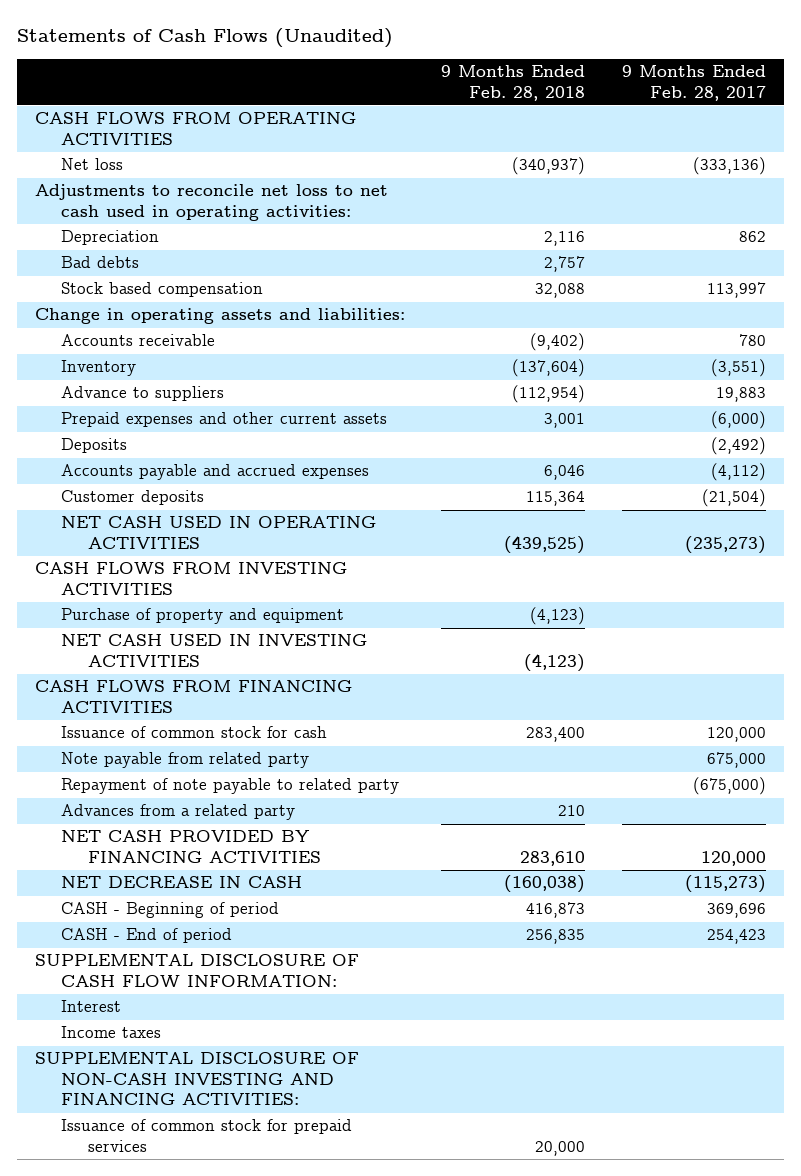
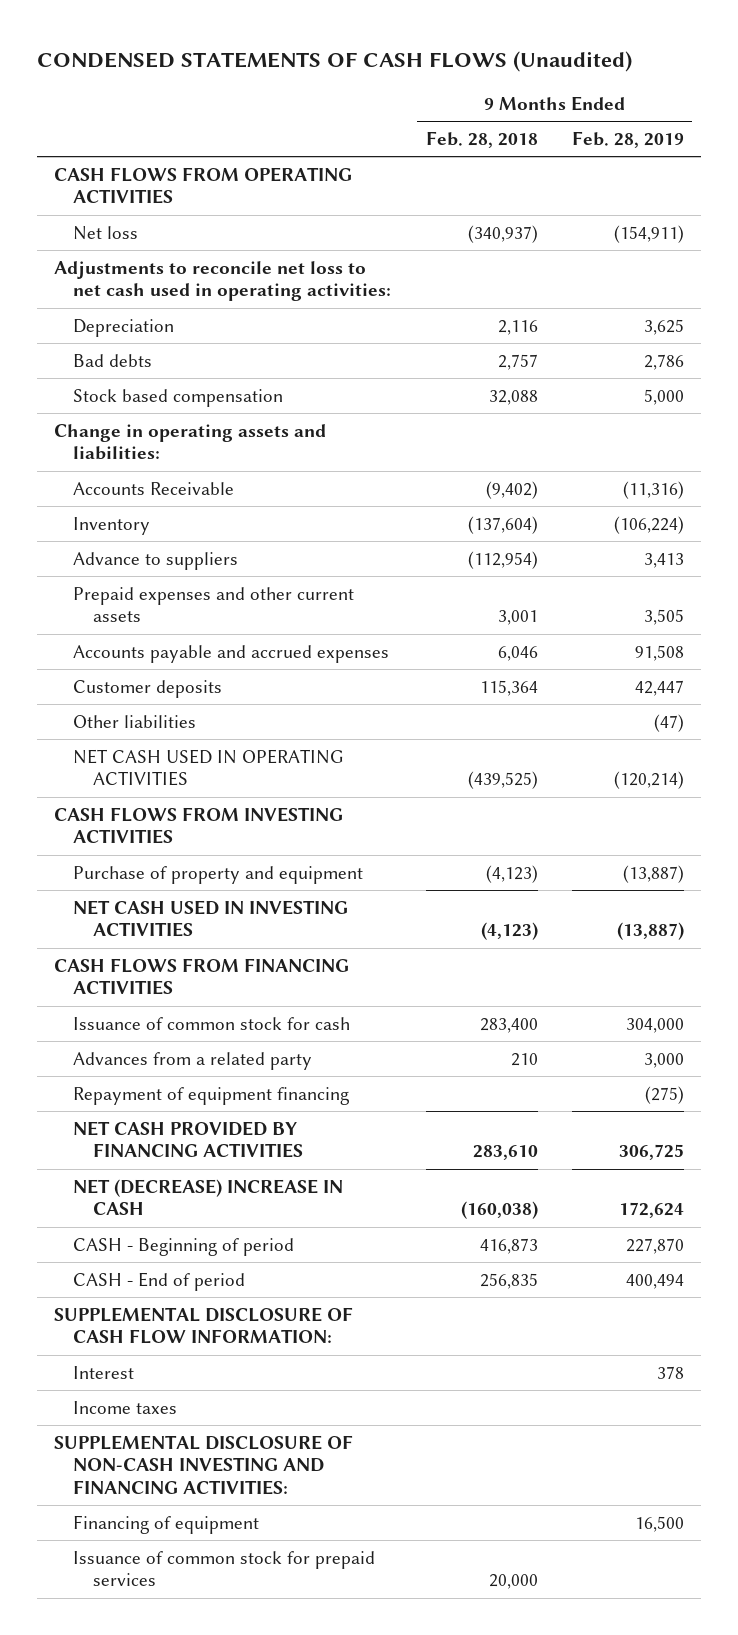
[16,28,393,49] Statements of Cash Flows (Unaudited) -> [37,50,633,72] CONDENSED STATEMENTS OF CASH FLOWS (Unaudited)
[622,65,767,101] 9 Months Ended Feb. 28, 2017 -> none
none -> [571,130,684,148] Feb. 28, 2019
[61,334,216,347] Accounts receivable -> [73,481,235,495] Accounts Receivable
[61,438,128,454] Deposits -> none
none -> [73,714,197,728] Other liabilities
[61,752,310,769] Note payable from related party -> none
[61,778,400,795] Repayment of note payable to related party -> none
none -> [73,1086,350,1105] Repayment of equipment financing
[61,876,303,889] NET DECREASE IN CASH -> [73,1178,344,1216] NET (DECREASE) INCREASE IN CASH
none -> [73,1514,260,1534] Financing of equipment

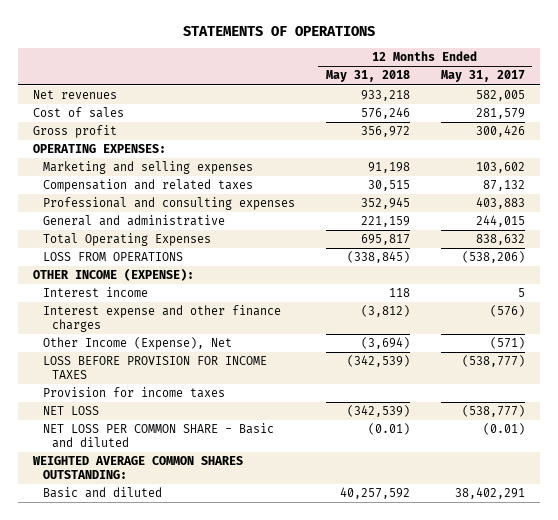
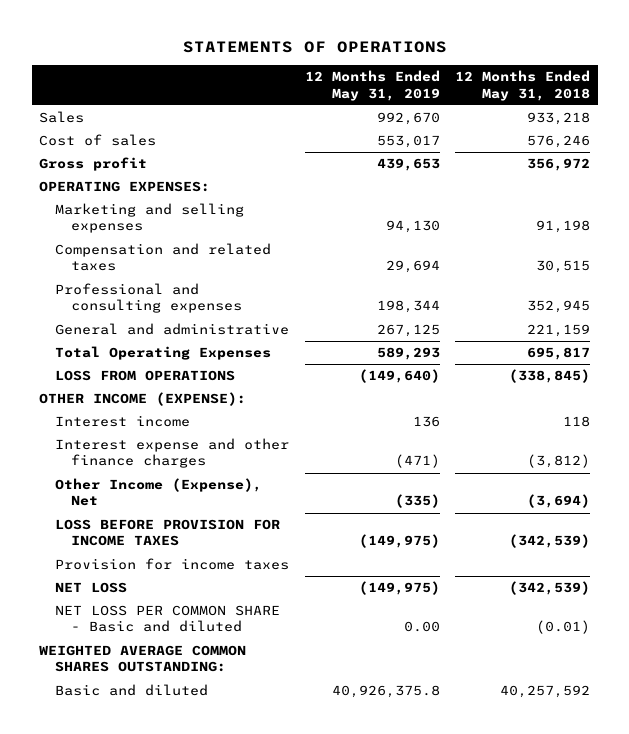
[440,70,525,83] May 31, 2017 -> none
none -> [304,70,440,101] 12 Months Ended May 31, 2019
[33,90,118,100] Net revenues -> [39,111,85,124] Sales

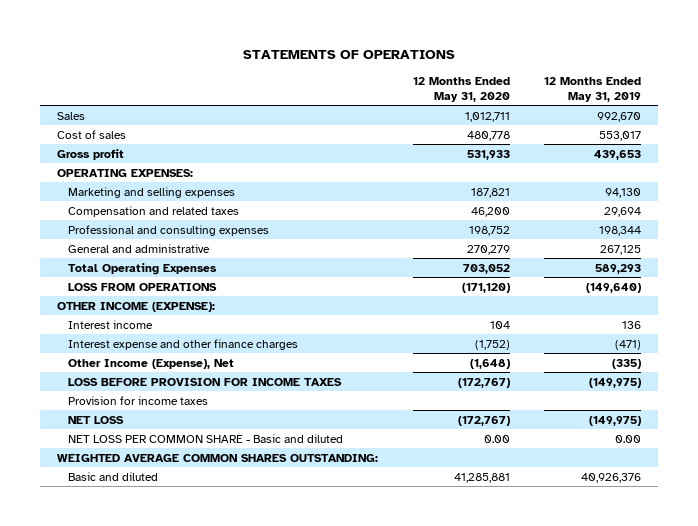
[454,70,590,101] 12 Months Ended May 31, 2018 -> none
none -> [412,76,510,102] 12 Months Ended May 31, 2020
[331,685,440,699] 40,926,375.8 -> [580,472,641,483] 40,926,376

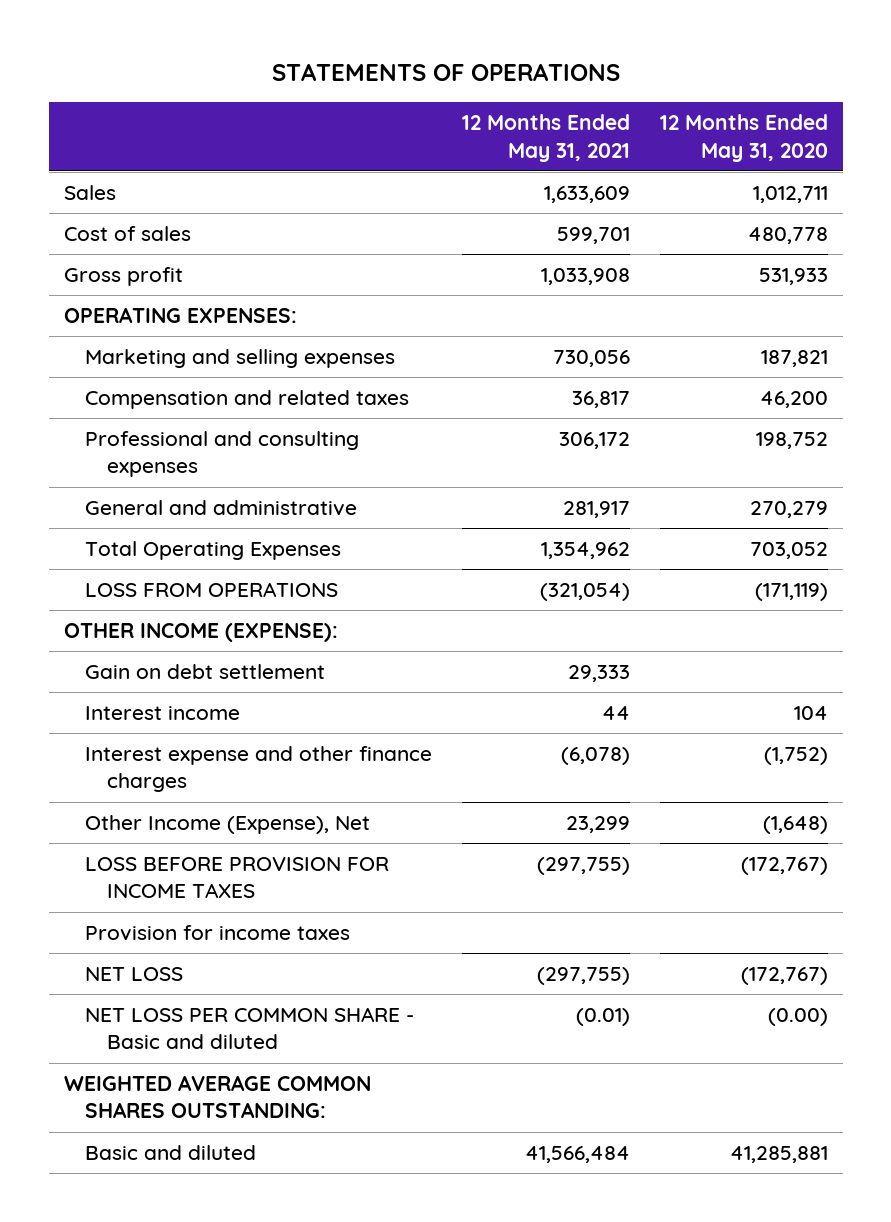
[543,76,641,102] 12 Months Ended May 31, 2019 -> none
none -> [462,114,631,162] 12 Months Ended May 31, 2021
[461,282,510,293] (171,120) -> [754,583,828,602] (171,119)
none -> [85,664,326,680] Gain on debt settlement
[483,434,510,443] 0.00 -> [767,1008,828,1027] (0.00)

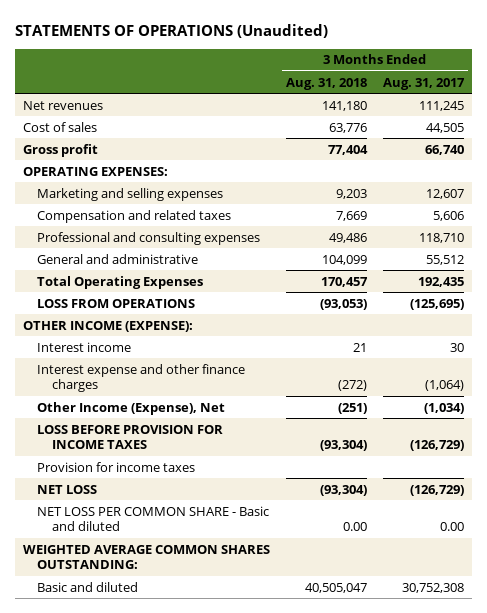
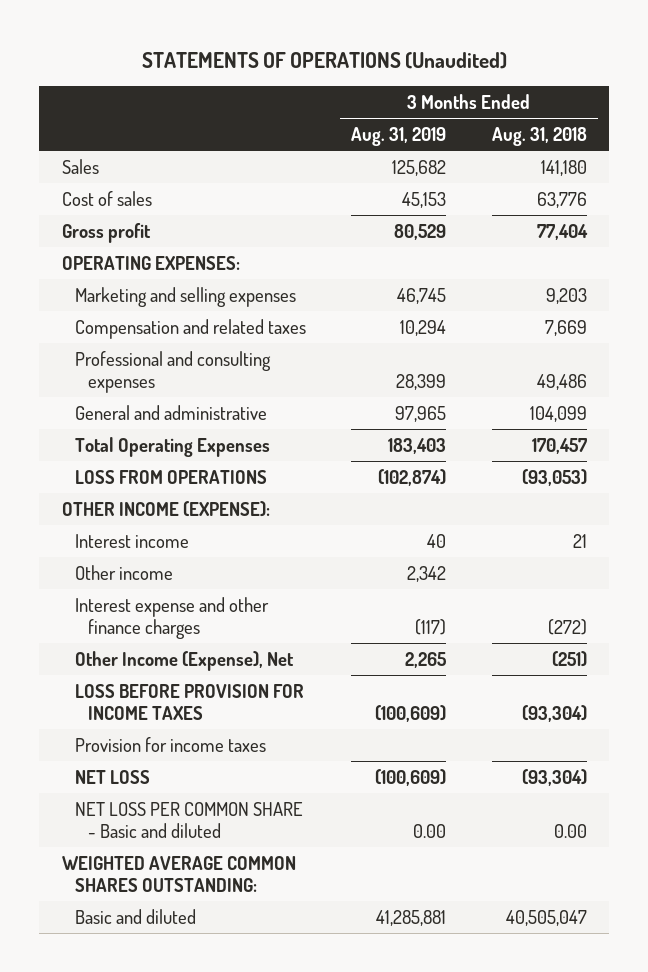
[382,77,465,90] Aug. 31, 2017 -> none
none -> [351,126,447,146] Aug. 31, 2019
[23,100,104,110] Net revenues -> [61,158,99,174] Sales
none -> [75,564,174,580] Other income

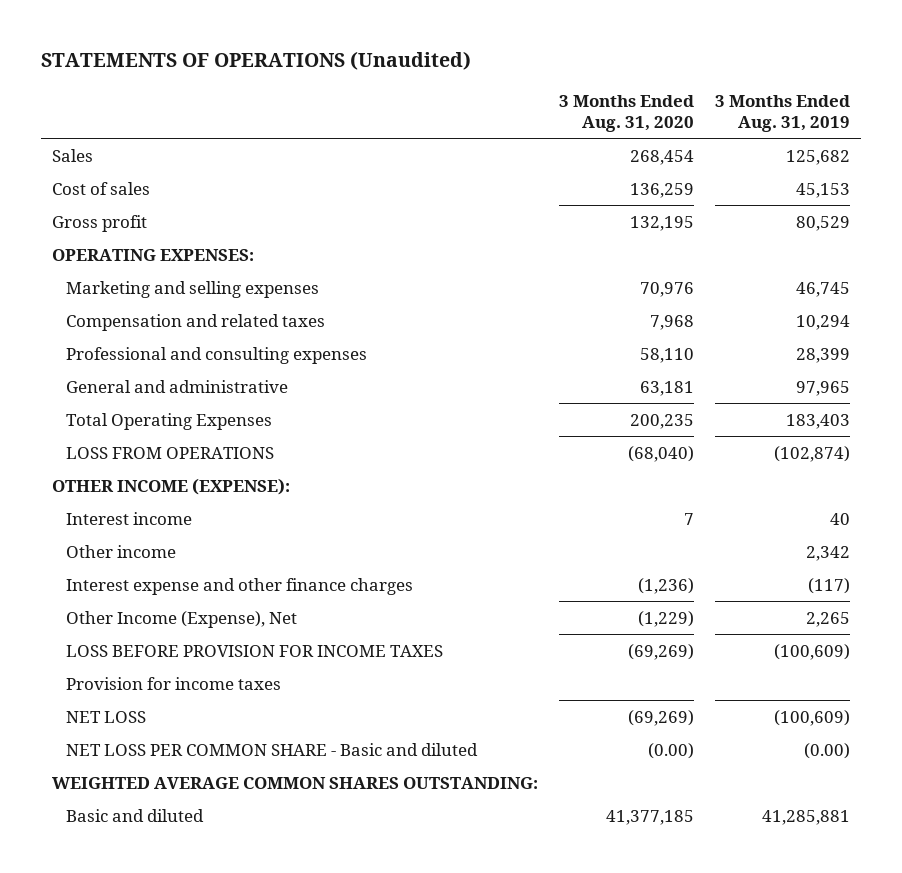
[491,126,587,146] Aug. 31, 2018 -> none
none -> [558,94,694,132] 3 Months Ended Aug. 31, 2020
[413,823,447,838] 0.00 -> [804,742,851,759] (0.00)

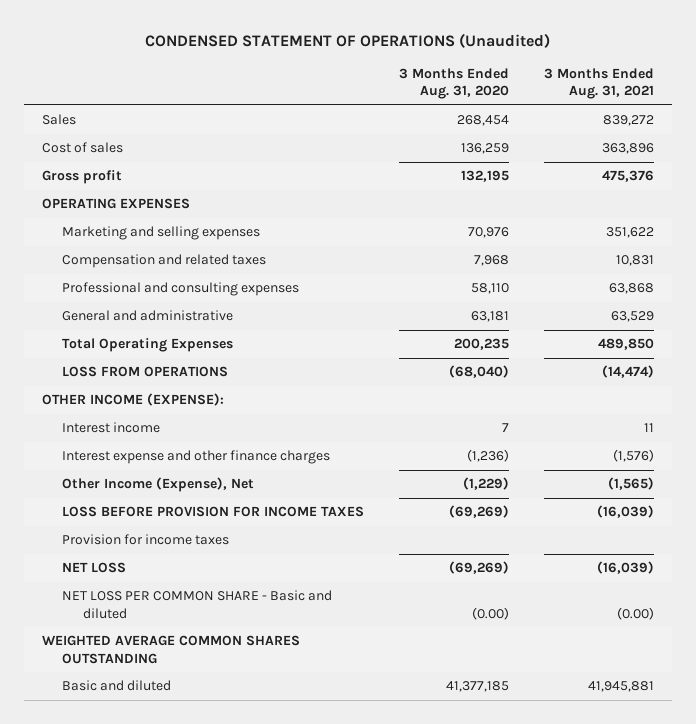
[41,51,472,71] STATEMENTS OF OPERATIONS (Unaudited) -> [145,32,551,48] CONDENSED STATEMENT OF OPERATIONS (Unaudited)
[715,94,851,132] 3 Months Ended Aug. 31, 2019 -> none
none -> [544,67,655,100] 3 Months Ended Aug. 31, 2021
[51,248,254,261] OPERATING EXPENSES: -> [41,198,190,210] OPERATING EXPENSES
[66,544,177,558] Other income -> none
[51,776,538,789] WEIGHTED AVERAGE COMMON SHARES OUTSTANDING: -> [41,635,300,664] WEIGHTED AVERAGE COMMON SHARES OUTSTANDING

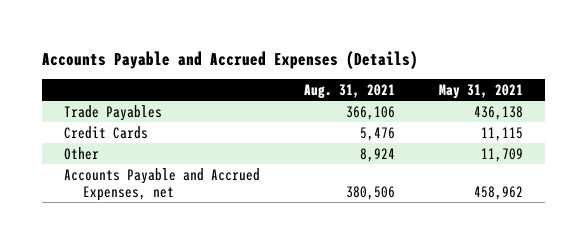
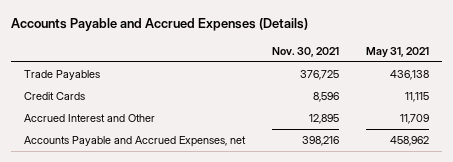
[303,83,395,99] Aug. 31, 2021 -> none
none -> [272,46,340,57] Nov. 30, 2021
[63,146,99,160] Other -> [24,114,156,123] Accrued Interest and Other

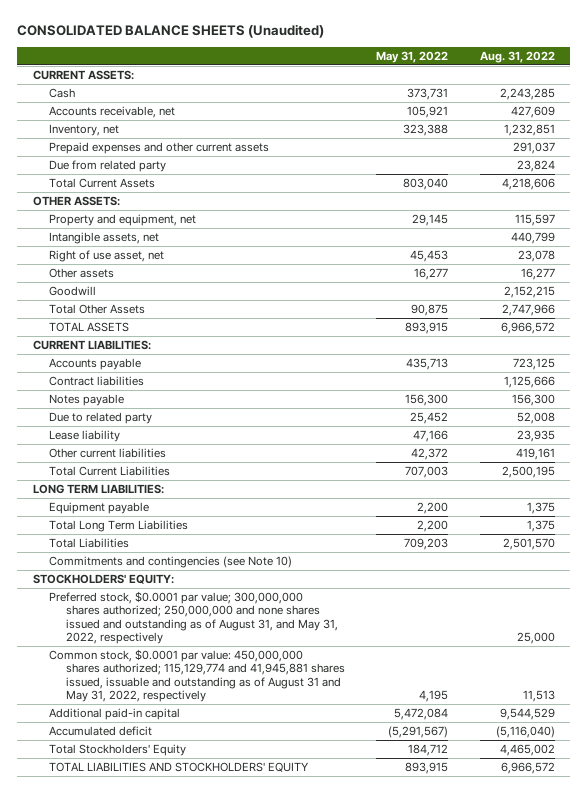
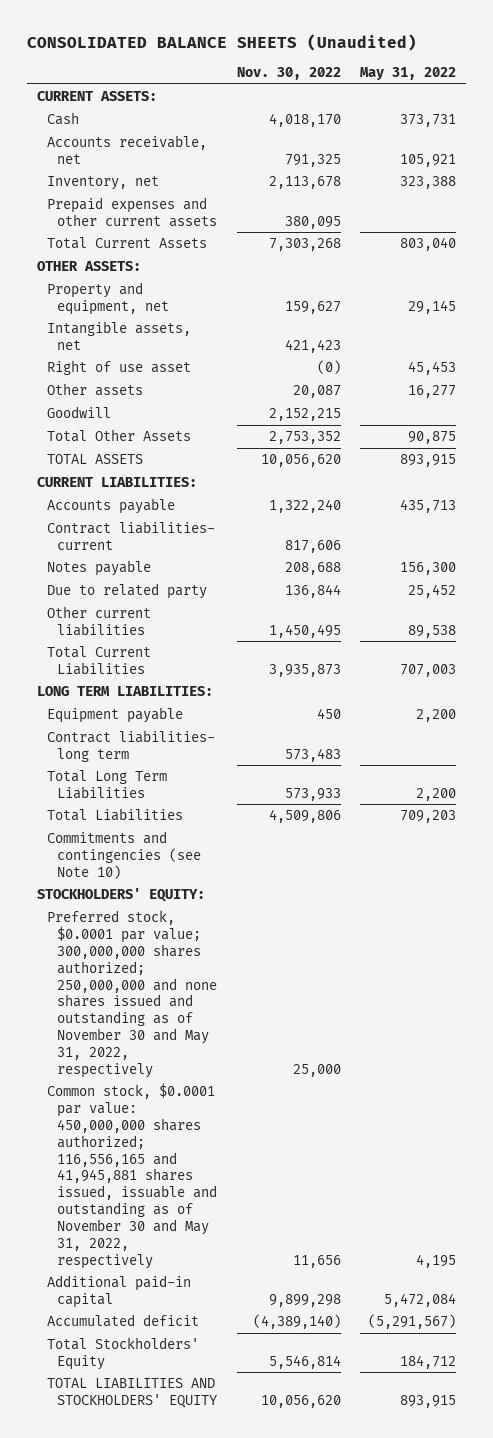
[479,50,555,63] Aug. 31, 2022 -> none
none -> [236,67,341,81] Nov. 30, 2022
[49,159,167,172] Due from related party -> none
[49,249,165,262] Right of use asset, net -> [46,360,191,376] Right of use asset
[49,375,145,386] Contract liabilities -> [46,521,215,550] Contract liabilities- current
[49,429,121,442] Lease liability -> none
[411,447,449,460] 42,372 -> [408,624,457,638] 89,538
none -> [46,730,215,762] Contract liabilities- long term
[49,590,338,645] Preferred stock, $0.0001 par value; 300,000,000 shares authorized; 250,000,000 and none shares issued and outstanding as of August 31, and May 31, 2022, respectively -> [46,910,217,1078] Preferred stock, $0.0001 par value; 300,000,000 shares authorized; 250,000,000 and none shares issued and outstanding as of November 30 and May 31, 2022, respectively
[49,648,345,703] Common stock, $0.0001 par value: 450,000,000 shares authorized; 115,129,774 and 41,945,881 shares issued, issuable and outstanding as of August 31 and May 31, 2022, respectively -> [46,1083,217,1269] Common stock, $0.0001 par value: 450,000,000 shares authorized; 116,556,165 and 41,945,881 shares issued, issuable and outstanding as of November 30 and May 31, 2022, respectively

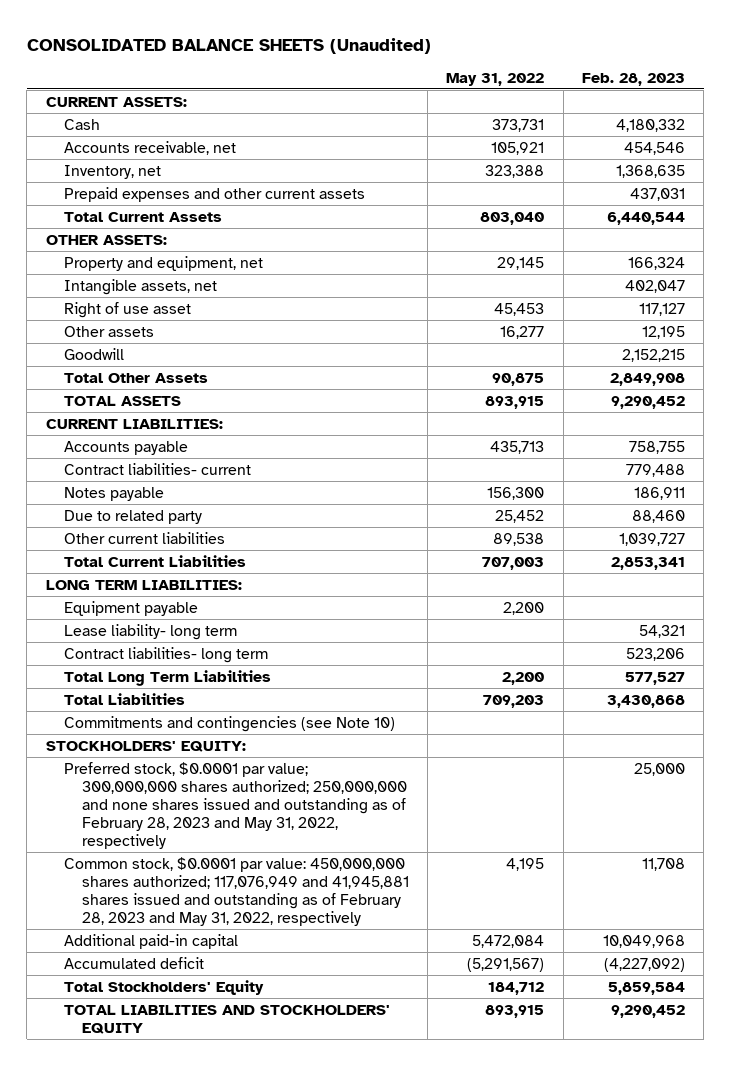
[236,67,341,81] Nov. 30, 2022 -> none
none -> [581,72,685,86] Feb. 28, 2023
none -> [63,623,237,640] Lease liability- long term
[46,910,217,1078] Preferred stock, $0.0001 par value; 300,000,000 shares authorized; 250,000,000 and none shares issued and outstanding as of November 30 and May 31, 2022, respectively -> [63,761,407,849] Preferred stock, $0.0001 par value; 300,000,000 shares authorized; 250,000,000 and none shares issued and outstanding as of February 28, 2023 and May 31, 2022, respectively
[46,1083,217,1269] Common stock, $0.0001 par value: 450,000,000 shares authorized; 116,556,165 and 41,945,881 shares issued, issuable and outstanding as of November 30 and May 31, 2022, respectively -> [63,856,409,926] Common stock, $0.0001 par value: 450,000,000 shares authorized; 117,076,949 and 41,945,881 shares issued and outstanding as of February 28, 2023 and May 31, 2022, respectively

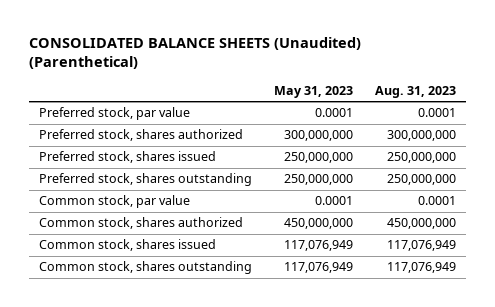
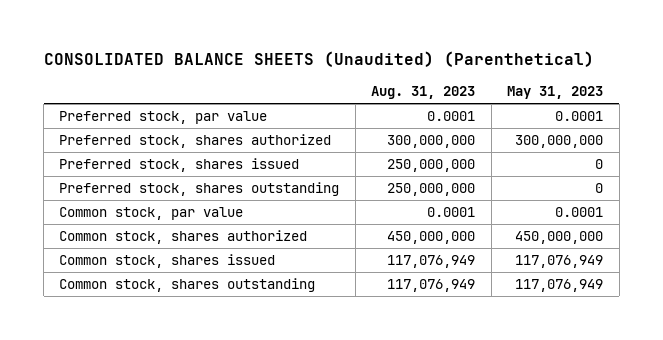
[284,152,354,164] 250,000,000 -> [595,159,604,170] 0
[284,174,354,186] 250,000,000 -> [595,183,604,194] 0

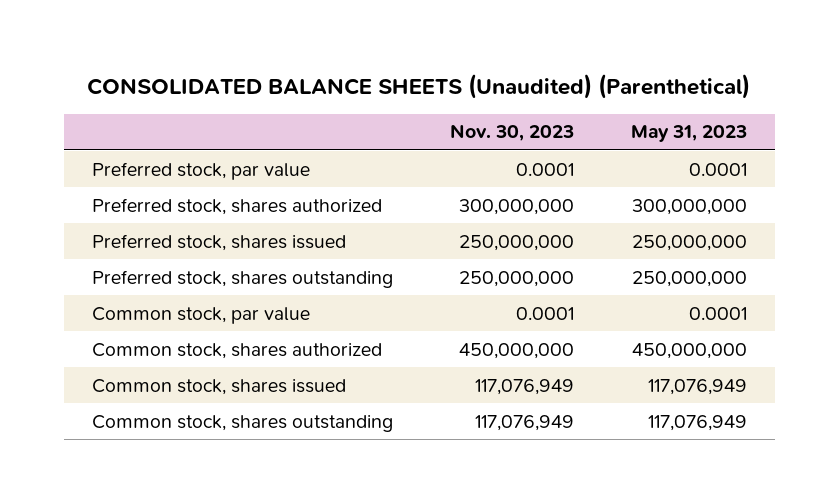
[371,86,476,100] Aug. 31, 2023 -> none
none -> [449,124,574,142] Nov. 30, 2023
[595,159,604,170] 0 -> [631,234,747,251] 250,000,000
[595,183,604,194] 0 -> [631,270,747,287] 250,000,000

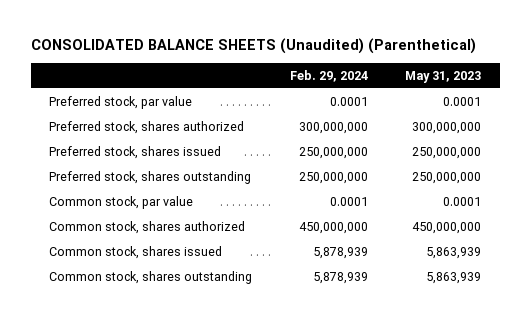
[449,124,574,142] Nov. 30, 2023 -> none
none -> [289,69,368,82] Feb. 29, 2024
[647,378,747,395] 117,076,949 -> [426,246,482,259] 5,863,939
[647,414,747,431] 117,076,949 -> [426,271,482,284] 5,863,939

